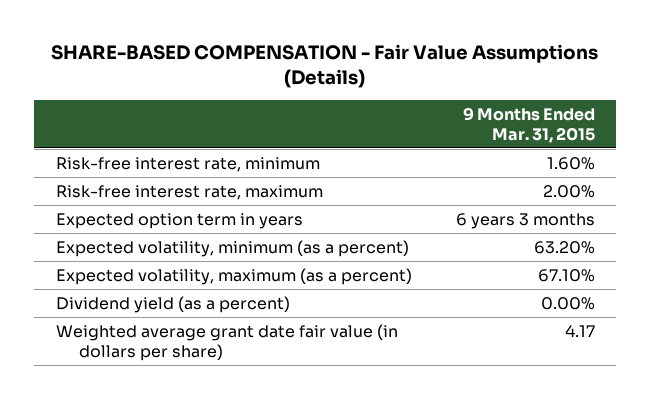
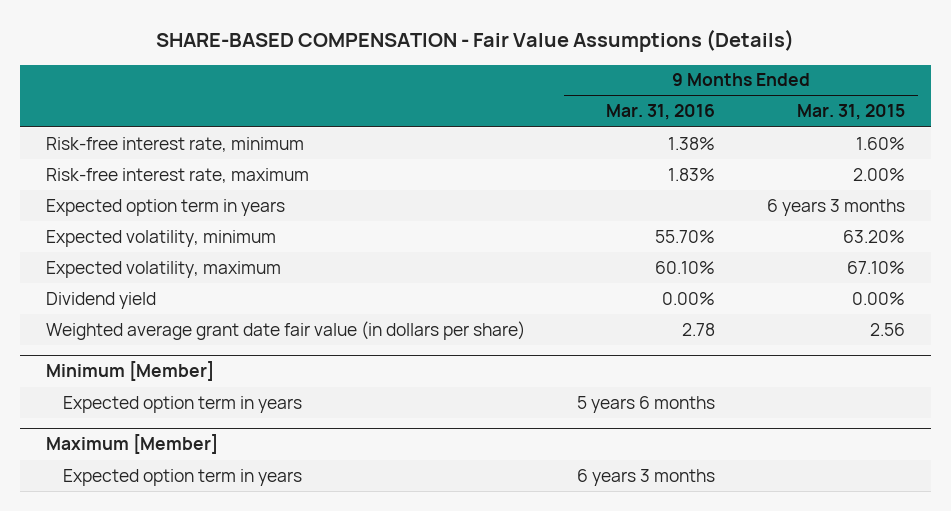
none -> [605,104,715,121] Mar. 31, 2016
[56,239,410,257] Expected volatility, minimum (as a percent) -> [45,229,276,247] Expected volatility, minimum
[56,267,413,285] Expected volatility, maximum (as a percent) -> [45,260,281,278] Expected volatility, maximum
[56,295,291,313] Dividend yield (as a percent) -> [45,291,156,309] Dividend yield
[564,324,595,337] 4.17 -> [869,322,905,336] 2.56
none -> [45,361,214,382] Minimum [Member]
none -> [62,395,302,413] Expected option term in years
none -> [45,434,218,455] Maximum [Member]
none -> [62,468,302,486] Expected option term in years

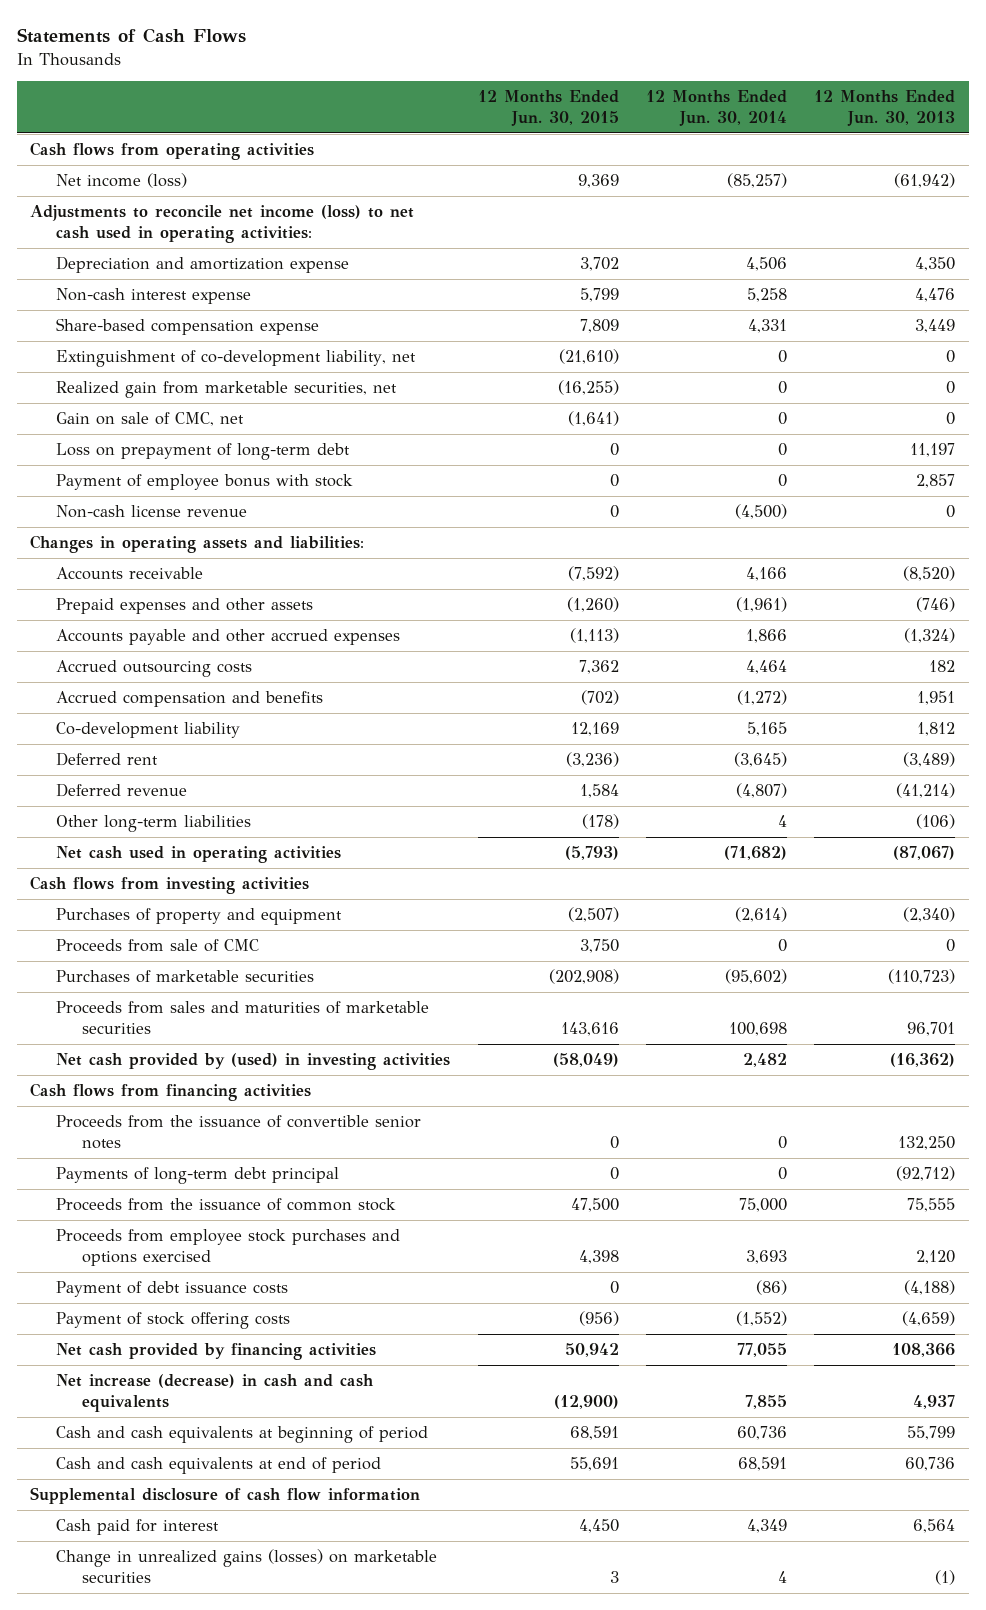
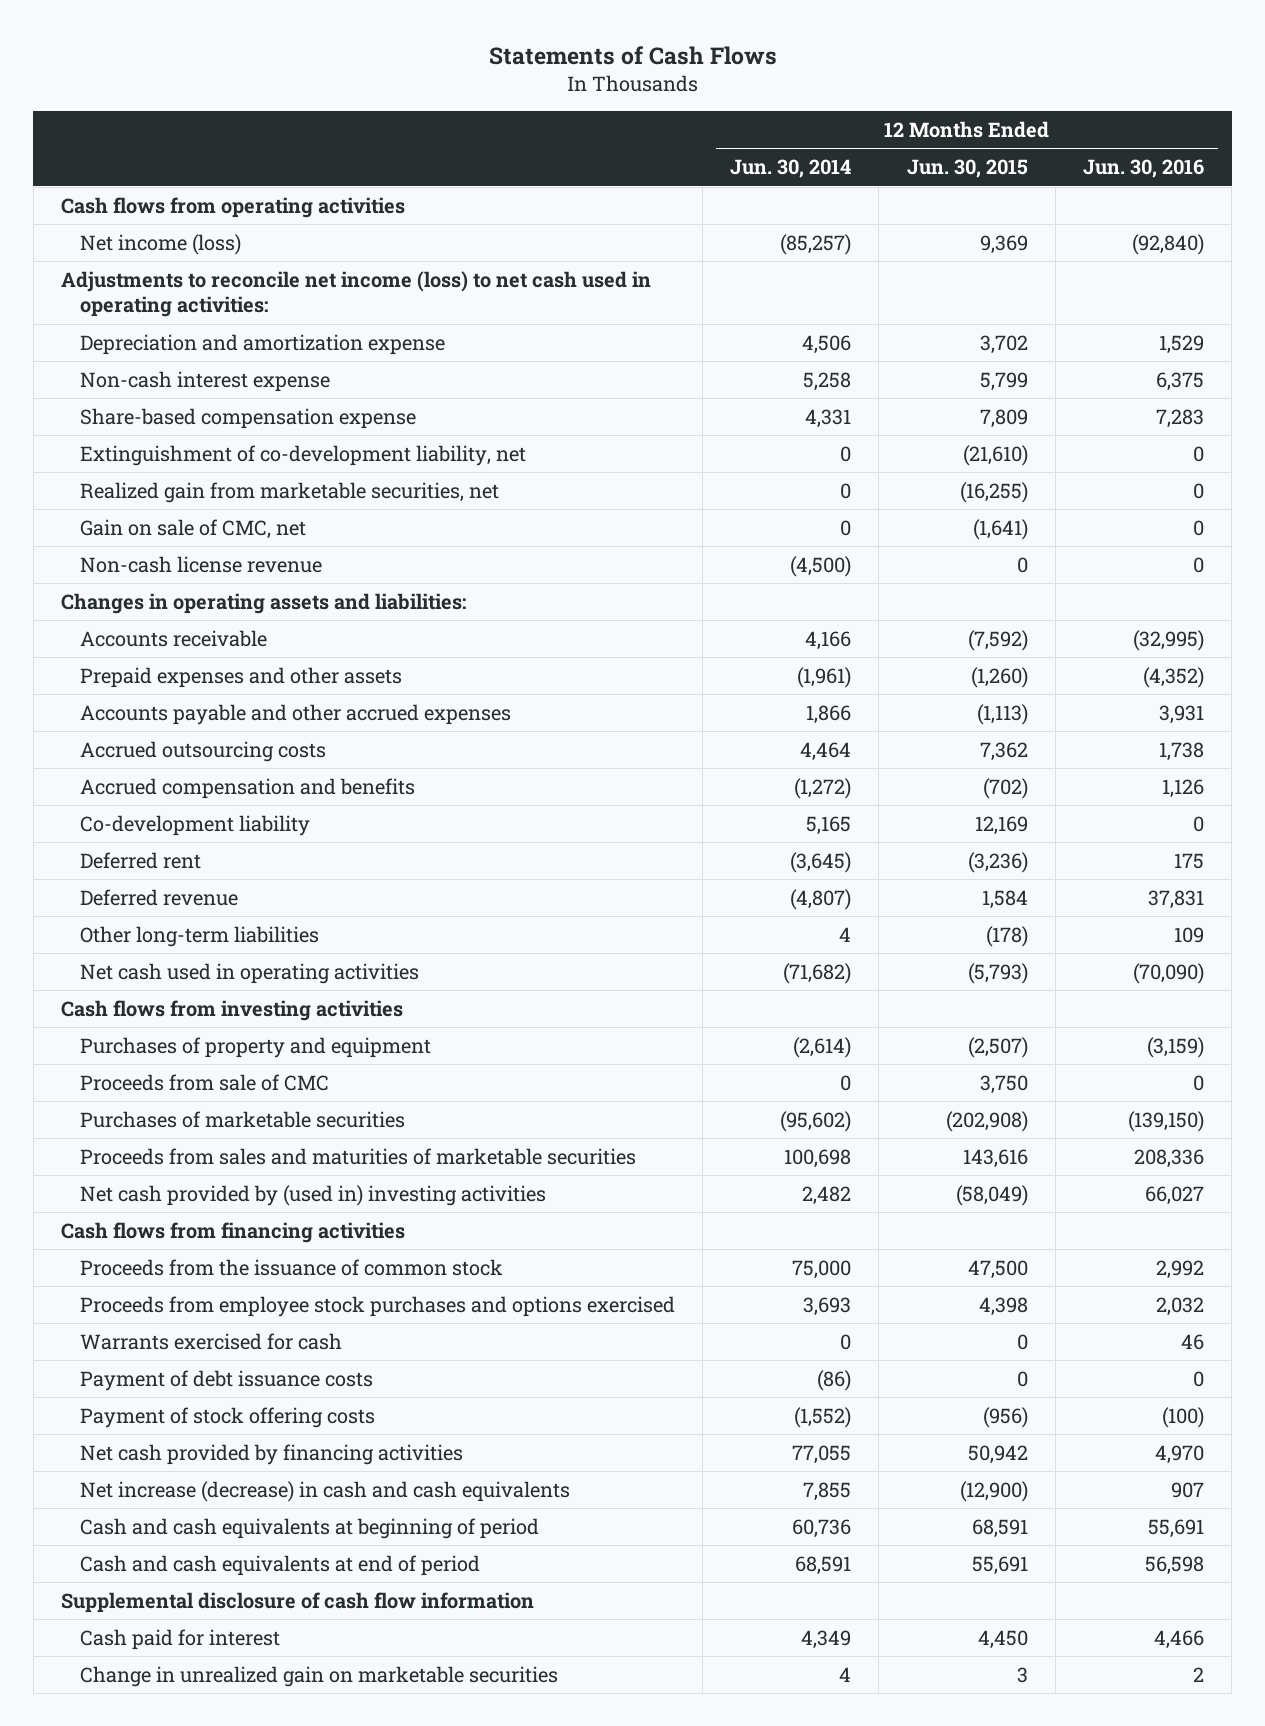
[814,90,956,127] 12 Months Ended Jun. 30, 2013 -> none
none -> [1083,159,1205,179] Jun. 30, 2016
[56,442,351,460] Loss on prepayment of long-term debt -> none
[56,473,354,490] Payment of employee bonus with stock -> none
[56,1052,451,1070] Net cash provided by (used) in investing activities -> [79,1184,546,1206] Net cash provided by (used in) investing activities
[56,1114,422,1150] Proceeds from the issuance of convertible senior notes -> none
[56,1166,340,1184] Payments of long-term debt principal -> none
none -> [79,1332,342,1350] Warrants exercised for cash
[56,1548,438,1584] Change in unrealized gains (losses) on marketable securities -> [79,1665,558,1687] Change in unrealized gain on marketable securities

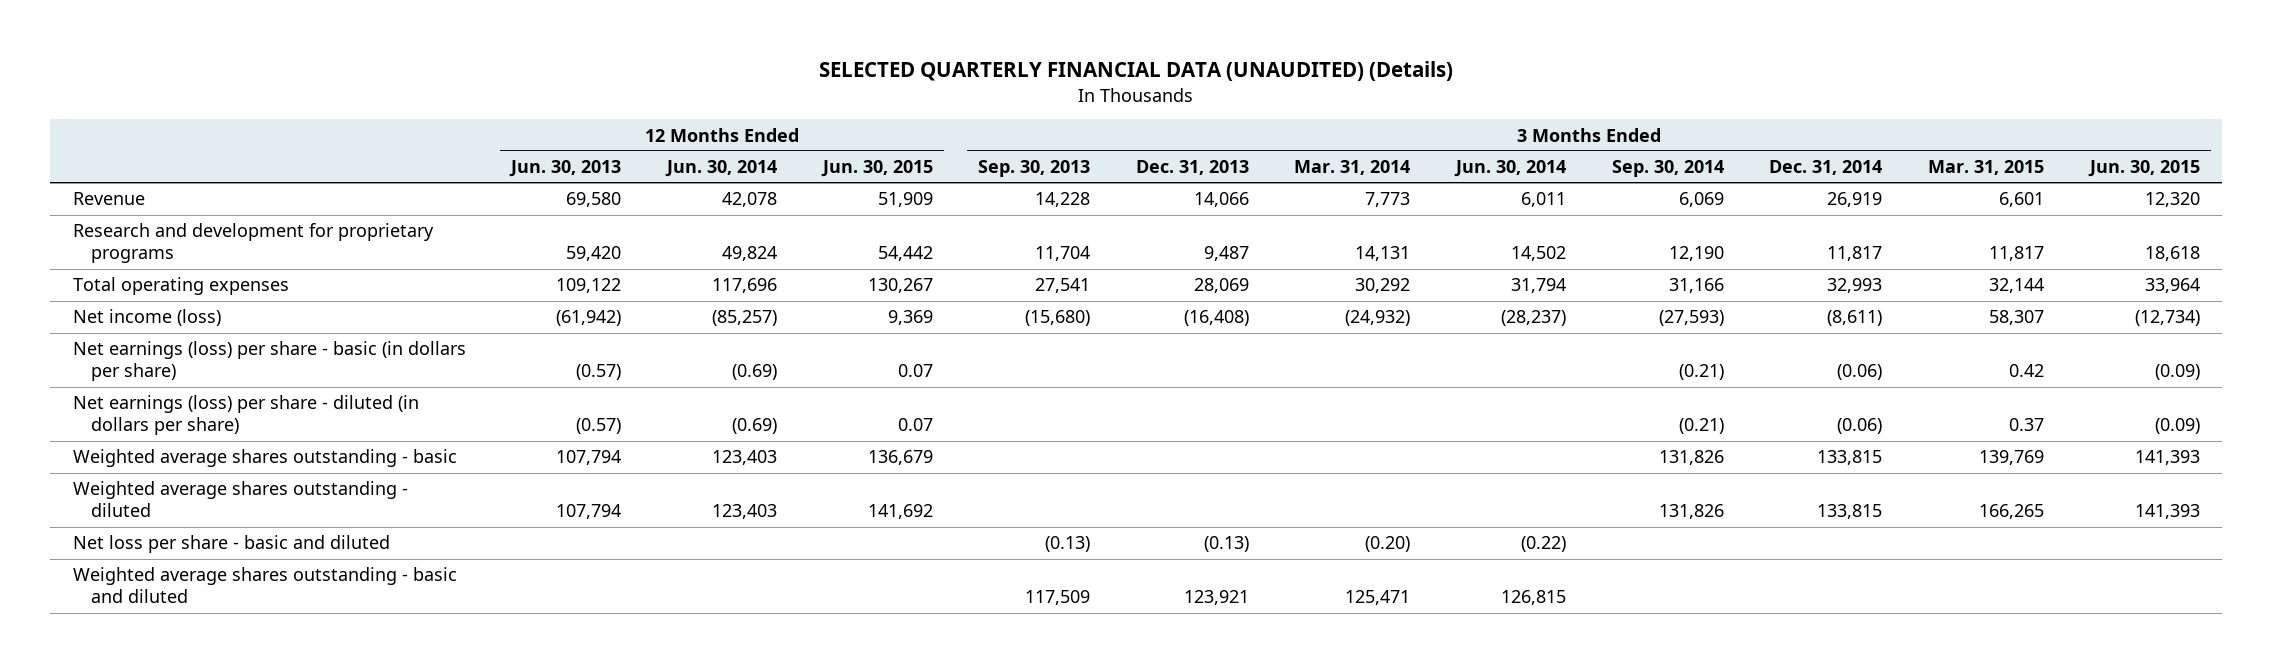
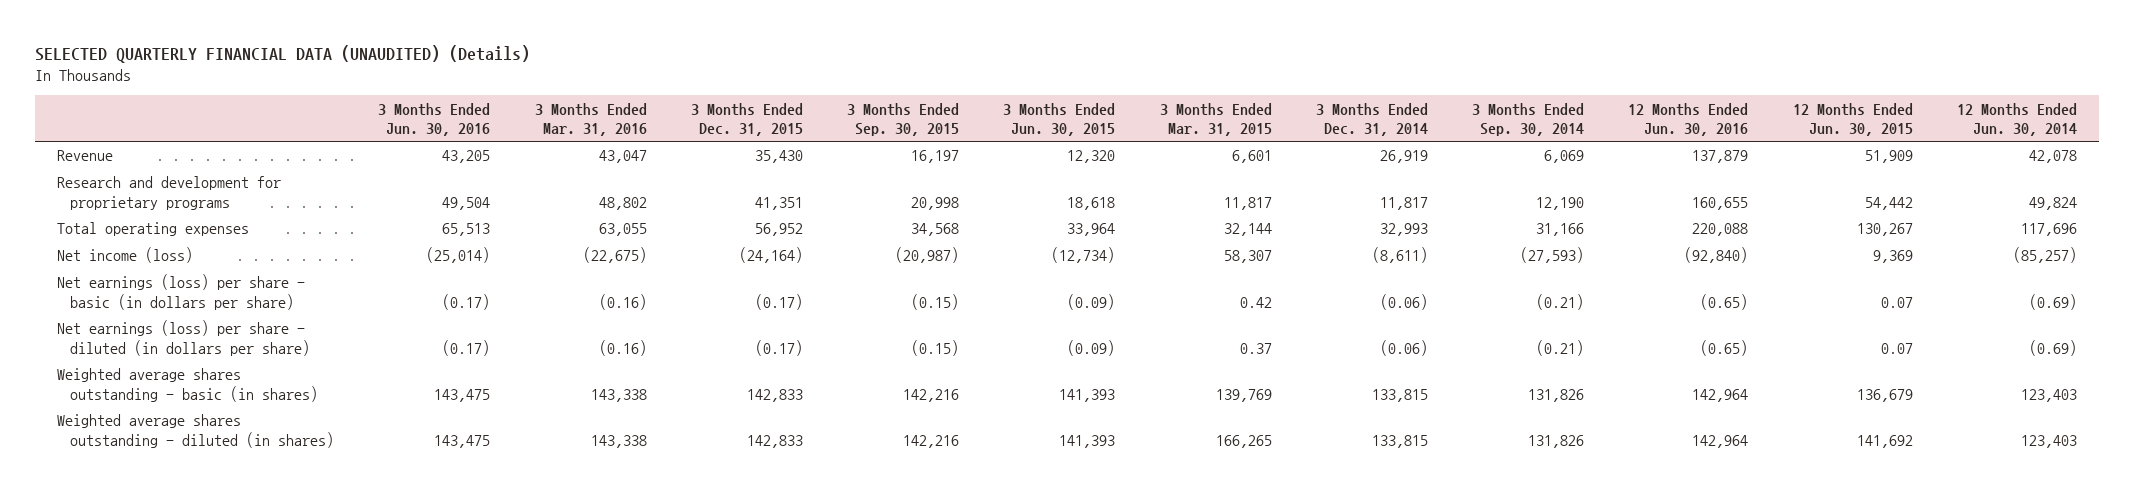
[509,160,622,178] Jun. 30, 2013 -> none
[978,160,1091,178] Sep. 30, 2013 -> none
[1135,160,1249,176] Dec. 31, 2013 -> none
[1294,160,1411,176] Mar. 31, 2014 -> none
[1454,160,1567,178] Jun. 30, 2014 -> none
none -> [378,102,491,136] 3 Months Ended Jun. 30, 2016
none -> [534,102,647,136] 3 Months Ended Mar. 31, 2016
none -> [690,102,803,136] 3 Months Ended Dec. 31, 2015
none -> [847,102,960,136] 3 Months Ended Sep. 30, 2015
none -> [1628,102,1749,136] 12 Months Ended Jun. 30, 2016
[72,535,390,554] Net loss per share - basic and diluted -> none
[72,567,457,604] Weighted average shares outstanding - basic and diluted -> none
[72,449,457,468] Weighted average shares outstanding - basic -> [57,368,319,402] Weighted average shares outstanding - basic (in shares)
[72,481,408,518] Weighted average shares outstanding - diluted -> [57,414,335,448] Weighted average shares outstanding - diluted (in shares)

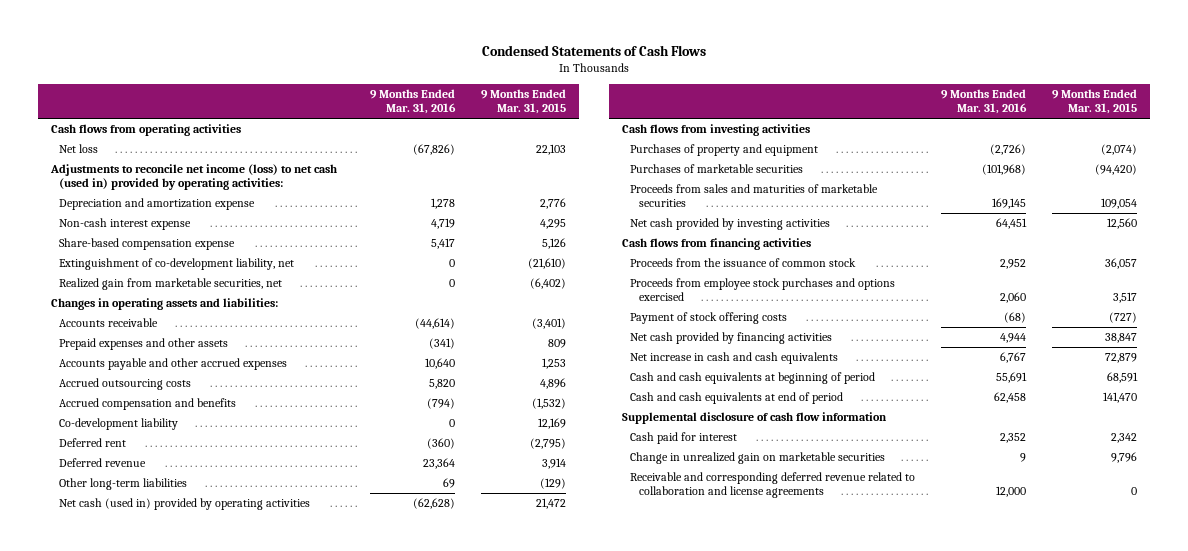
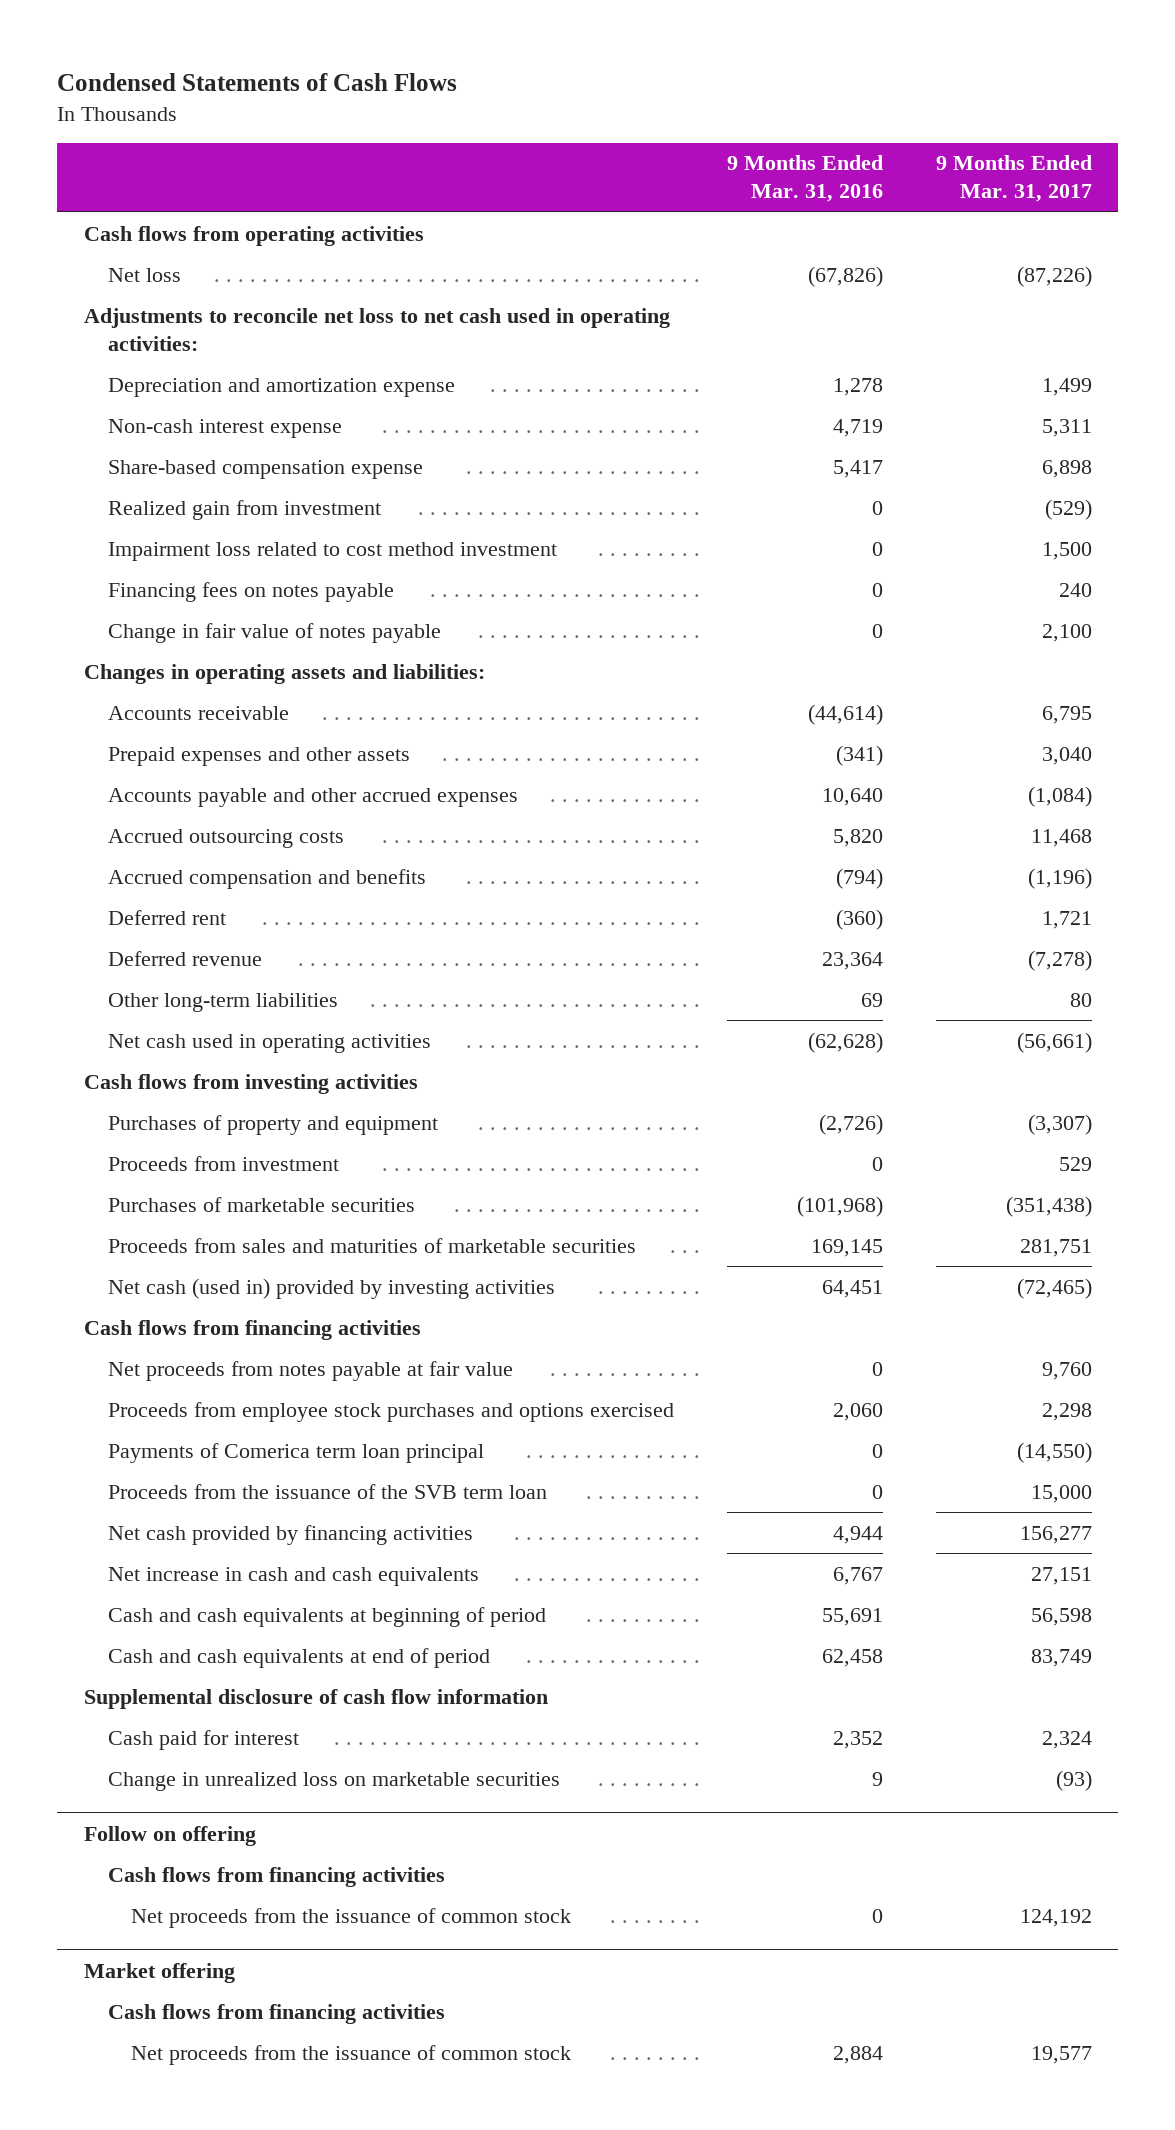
[481,88,567,115] 9 Months Ended Mar. 31, 2015 -> none
none -> [935,155,1092,203] 9 Months Ended Mar. 31, 2017
[49,164,337,191] Adjustments to reconcile net income (loss) to net cash (used in) provided by operating activities: -> [83,307,670,351] Adjustments to reconcile net loss to net cash used in operating activities:
[59,258,295,271] Extinguishment of co-development liability, net -> none
[59,278,283,291] Realized gain from marketable securities, net -> none
none -> [107,499,381,520] Realized gain from investment
none -> [107,541,557,561] Impairment loss related to cost method investment
none -> [107,581,394,602] Financing fees on notes payable
none -> [107,622,441,643] Change in fair value of notes payable
[59,418,179,431] Co-development liability -> none
[59,498,311,511] Net cash (used in) provided by operating activities -> [107,1033,431,1053] Net cash used in operating activities
none -> [107,1155,339,1171] Proceeds from investment
[630,218,831,231] Net cash provided by investing activities -> [107,1277,555,1299] Net cash (used in) provided by investing activities
[630,258,857,268] Proceeds from the issuance of common stock -> none
none -> [107,1360,513,1381] Net proceeds from notes payable at fair value
[630,312,788,325] Payment of stock offering costs -> none
none -> [107,1442,484,1463] Payments of Comerica term loan principal
none -> [107,1483,547,1499] Proceeds from the issuance of the SVB term loan
[630,472,916,499] Receivable and corresponding deferred revenue related to collaboration and license agreements -> none
[630,452,886,465] Change in unrealized gain on marketable securities -> [107,1771,560,1791] Change in unrealized loss on marketable securities
none -> [83,1825,256,1846] Follow on offering
none -> [107,1866,445,1887] Cash flows from financing activities
none -> [131,1907,572,1928] Net proceeds from the issuance of common stock
none -> [83,1962,235,1983] Market offering
none -> [107,2003,445,2024] Cash flows from financing activities
none -> [131,2044,572,2065] Net proceeds from the issuance of common stock

